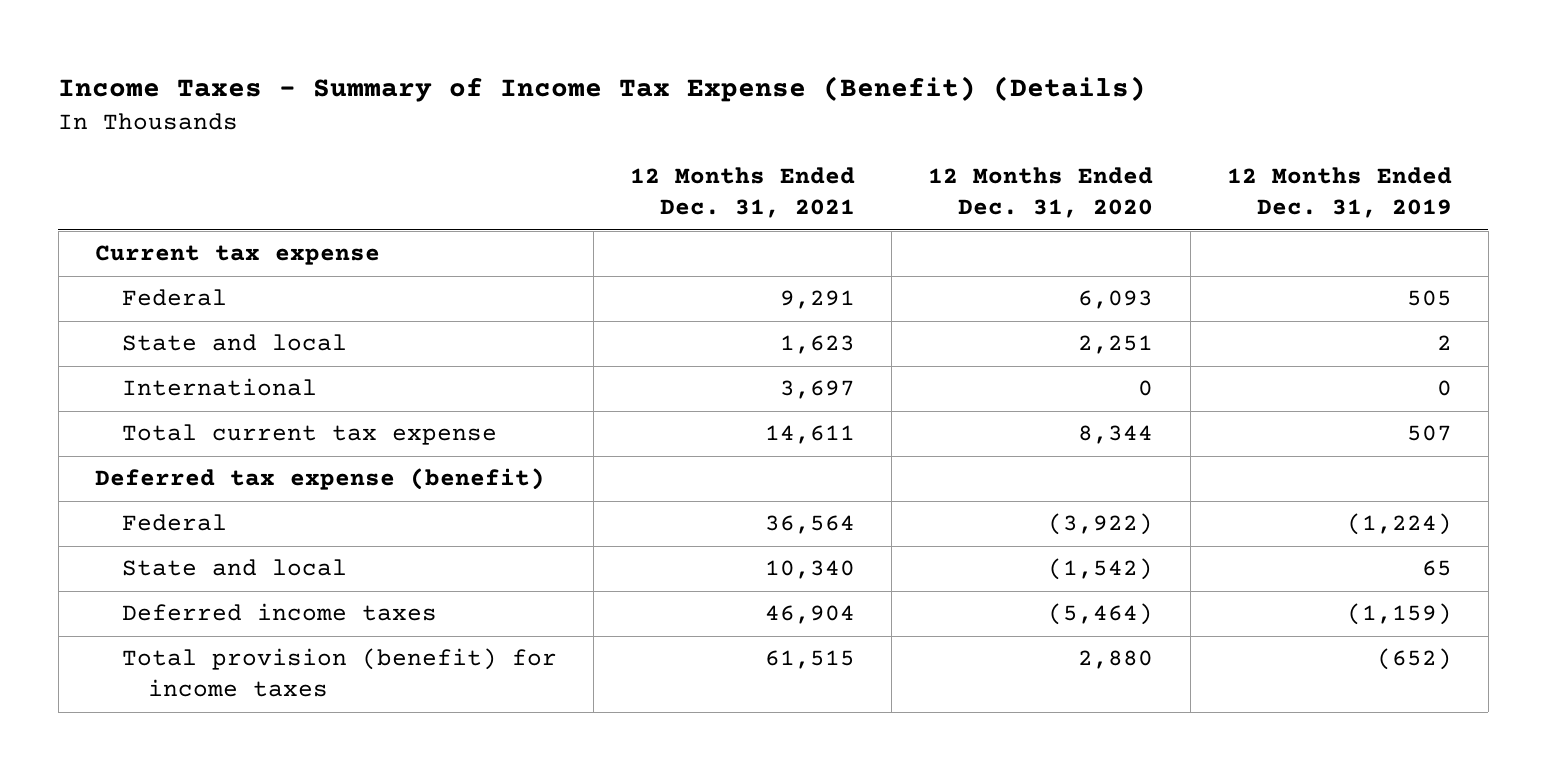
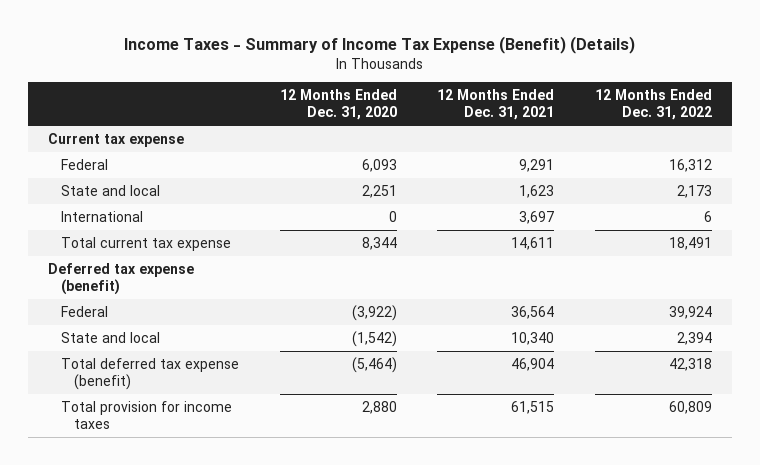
[1226,167,1452,219] 12 Months Ended Dec. 31, 2019 -> none
none -> [594,89,712,121] 12 Months Ended Dec. 31, 2022
[121,603,437,622] Deferred income taxes -> [61,357,240,390] Total deferred tax expense (benefit)
[121,648,557,698] Total provision (benefit) for income taxes -> [61,400,233,429] Total provision for income taxes

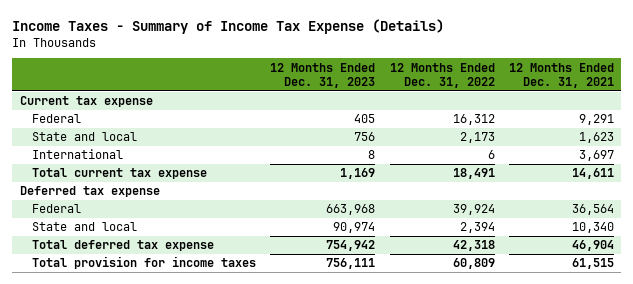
[124,35,636,54] Income Taxes - Summary of Income Tax Expense (Benefit) (Details) -> [12,18,445,34] Income Taxes - Summary of Income Tax Expense (Details)
[279,89,397,121] 12 Months Ended Dec. 31, 2020 -> none
none -> [270,62,376,88] 12 Months Ended Dec. 31, 2023
[48,262,195,295] Deferred tax expense (benefit) -> [19,186,160,198] Deferred tax expense
[61,357,240,390] Total deferred tax expense (benefit) -> [32,240,215,252] Total deferred tax expense

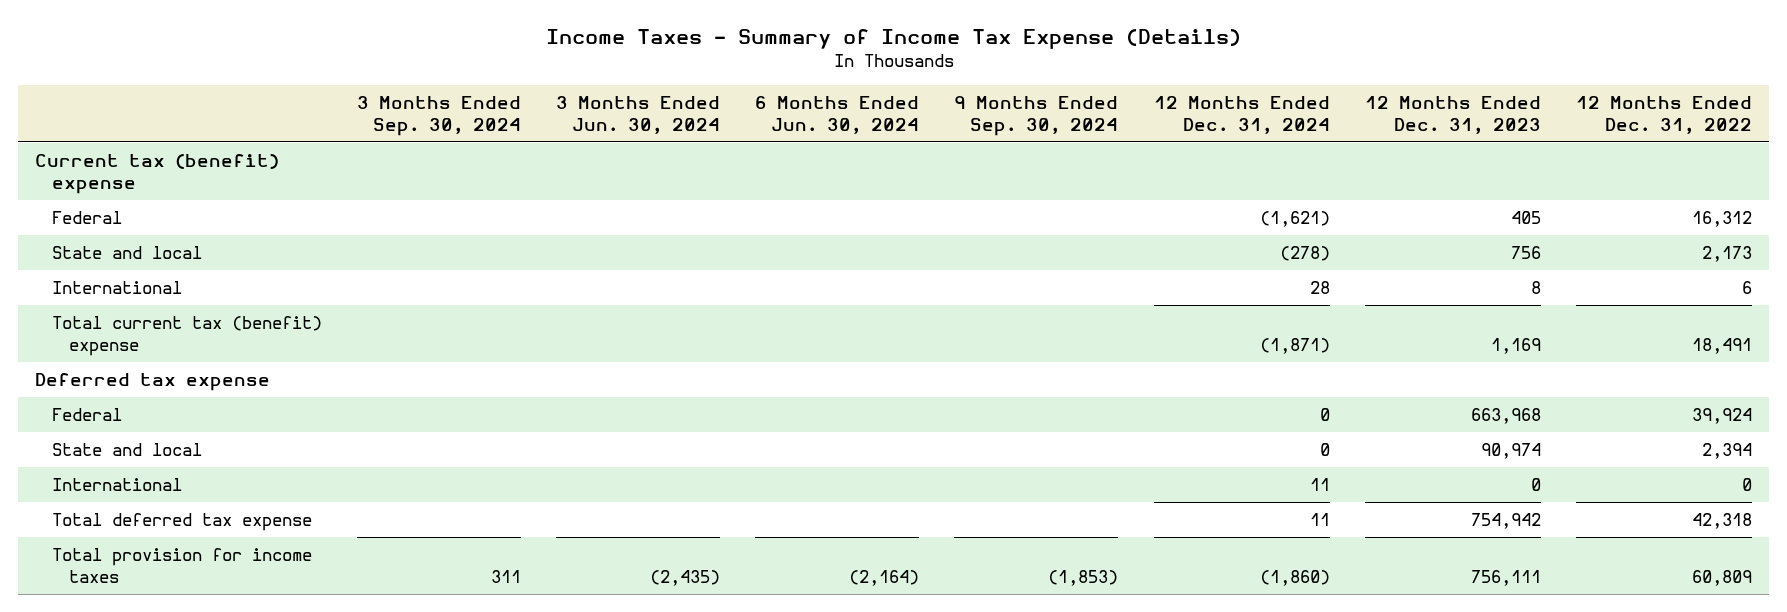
[508,62,614,88] 12 Months Ended Dec. 31, 2021 -> none
none -> [357,95,522,136] 3 Months Ended Sep. 30, 2024
none -> [556,95,721,134] 3 Months Ended Jun. 30, 2024
none -> [755,95,920,134] 6 Months Ended Jun. 30, 2024
none -> [954,95,1119,136] 9 Months Ended Sep. 30, 2024
none -> [1153,95,1330,134] 12 Months Ended Dec. 31, 2024
[19,96,153,108] Current tax expense -> [35,154,280,195] Current tax (benefit) expense
[32,168,208,180] Total current tax expense -> [51,316,322,357] Total current tax (benefit) expense
none -> [51,478,182,492] International

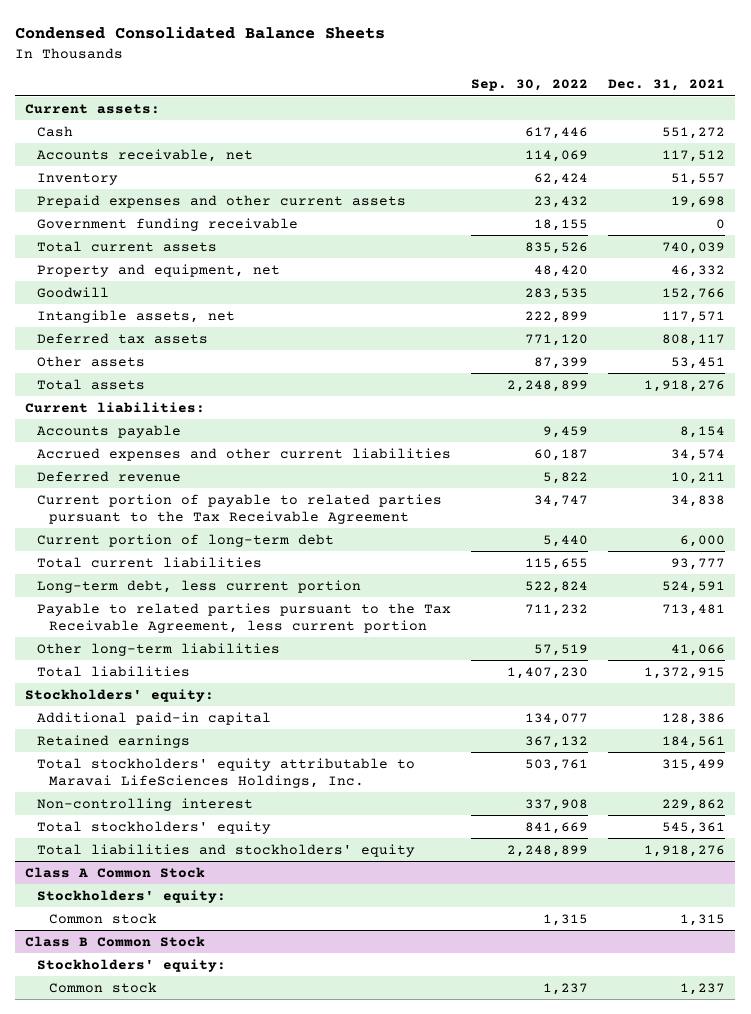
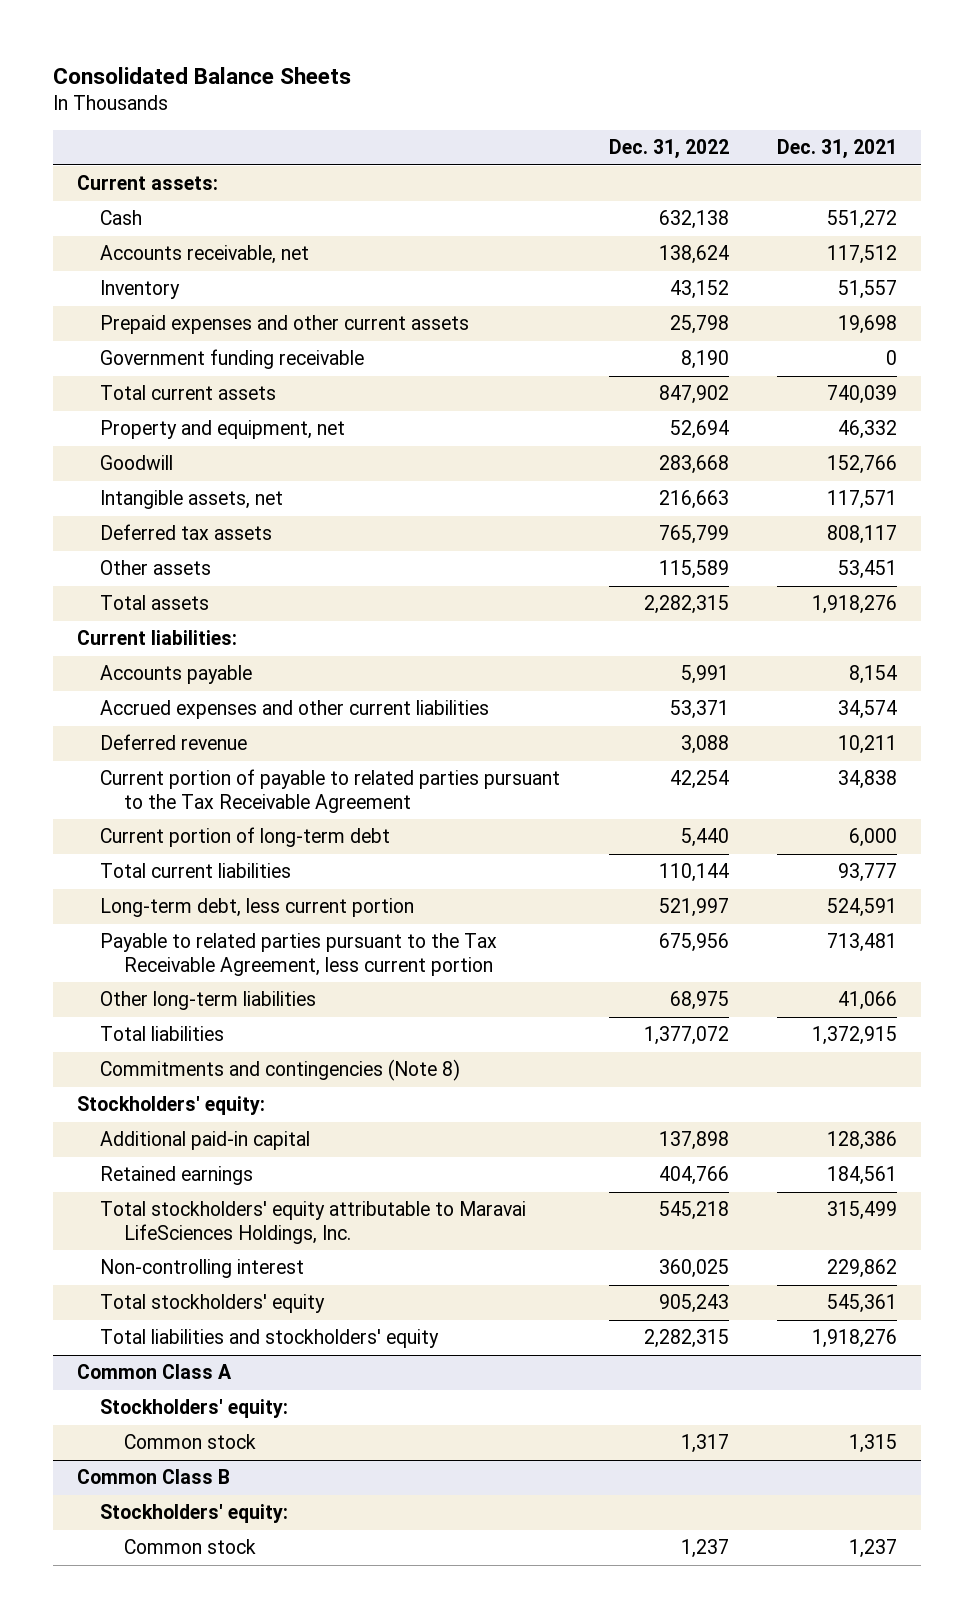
[15,26,386,40] Condensed Consolidated Balance Sheets -> [53,66,352,84] Consolidated Balance Sheets
[471,79,589,92] Sep. 30, 2022 -> none
none -> [608,139,729,160] Dec. 31, 2022
none -> [100,1059,461,1082] Commitments and contingencies (Note 8)
[25,866,206,878] Class A Common Stock -> [77,1364,233,1380] Common Class A
[25,935,206,947] Class B Common Stock -> [77,1469,231,1485] Common Class B

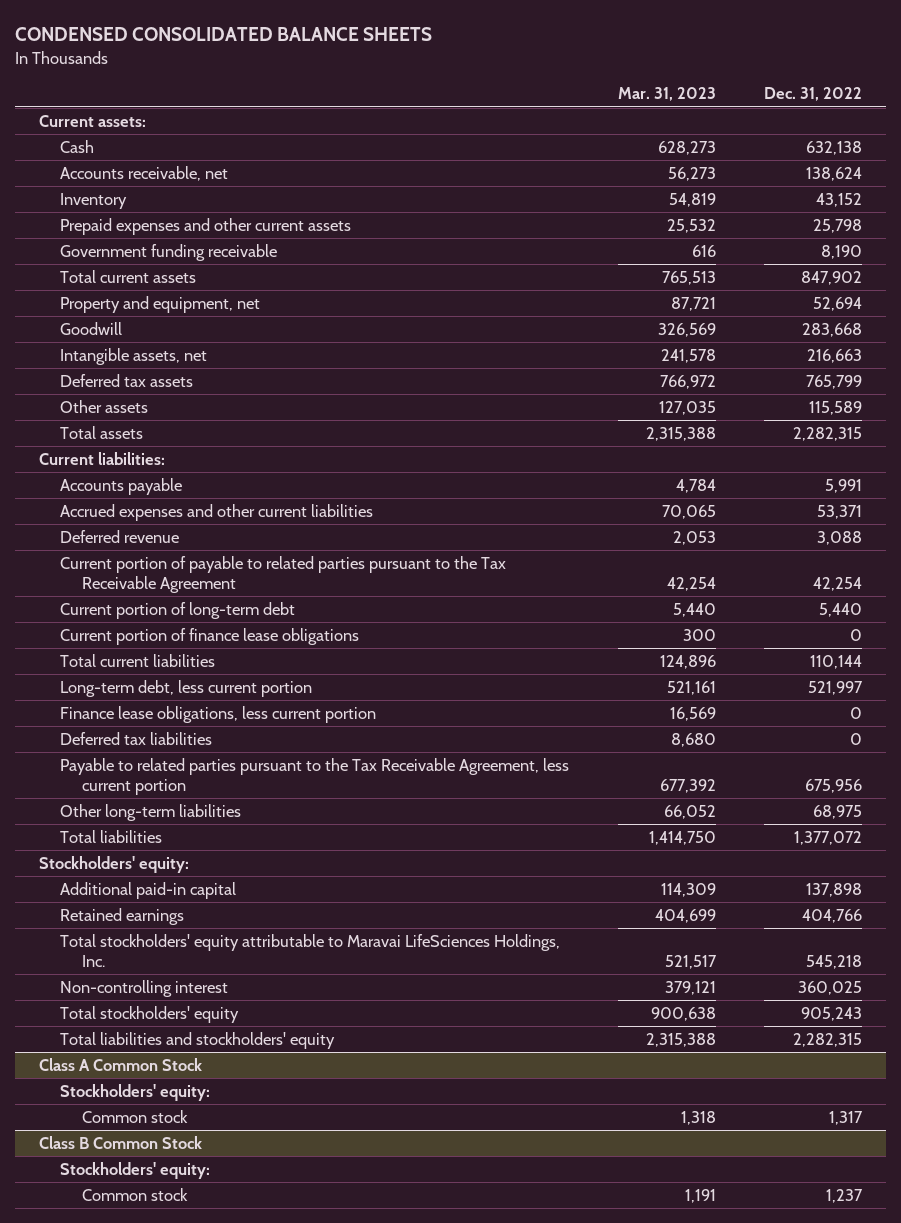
[53,66,352,84] Consolidated Balance Sheets -> [15,26,433,41] CONDENSED CONSOLIDATED BALANCE SHEETS
[776,139,897,160] Dec. 31, 2021 -> none
none -> [617,87,716,102] Mar. 31, 2023
none -> [60,628,360,646] Current portion of finance lease obligations
none -> [60,706,377,724] Finance lease obligations, less current portion
none -> [60,732,213,746] Deferred tax liabilities
[100,1059,461,1082] Commitments and contingencies (Note 8) -> none
[77,1364,233,1380] Common Class A -> [39,1058,203,1072] Class A Common Stock
[77,1469,231,1485] Common Class B -> [39,1136,203,1150] Class B Common Stock

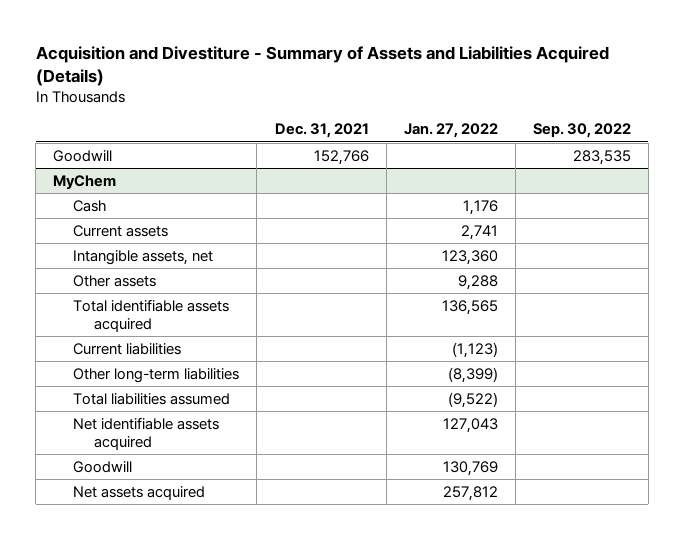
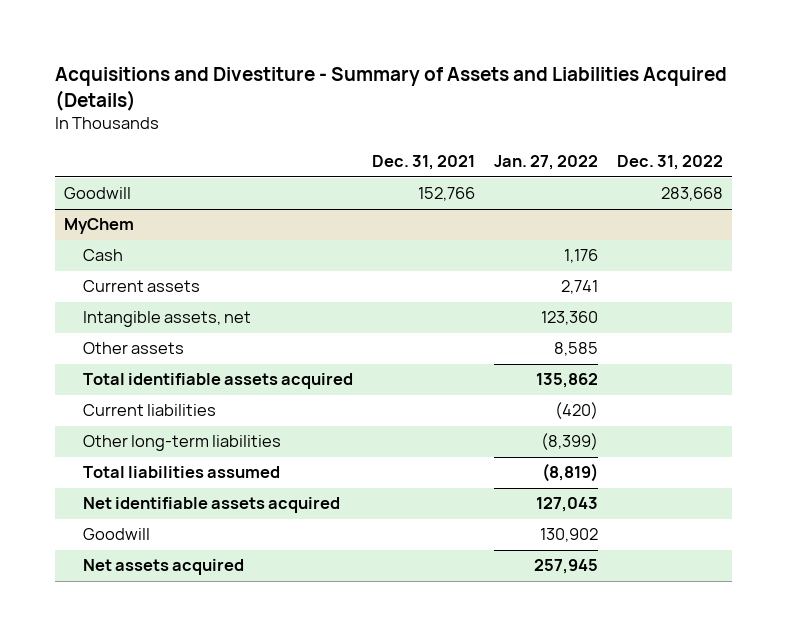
[35,45,609,86] Acquisition and Divestiture - Summary of Assets and Liabilities Acquired (Details) -> [54,66,727,111] Acquisitions and Divestiture - Summary of Assets and Liabilities Acquired (Details)
[532,123,631,139] Sep. 30, 2022 -> none
none -> [616,155,723,171] Dec. 31, 2022
[457,274,498,290] 9,288 -> [553,342,598,357] 8,585
[441,299,498,315] 136,565 -> [535,373,598,389] 135,862
[451,341,498,358] (1,123) -> [554,402,598,420] (420)
[447,391,498,408] (9,522) -> [541,463,598,483] (8,819)
[442,460,498,476] 130,769 -> [539,528,598,543] 130,902
[442,485,498,501] 257,812 -> [533,559,598,575] 257,945

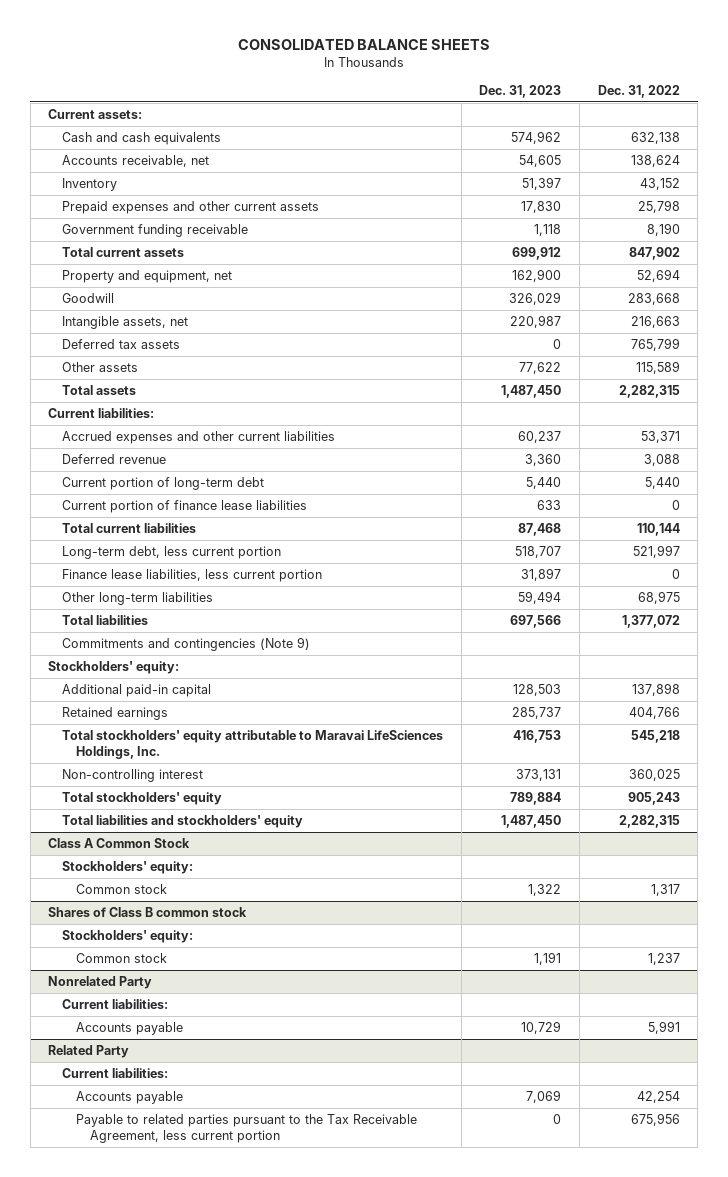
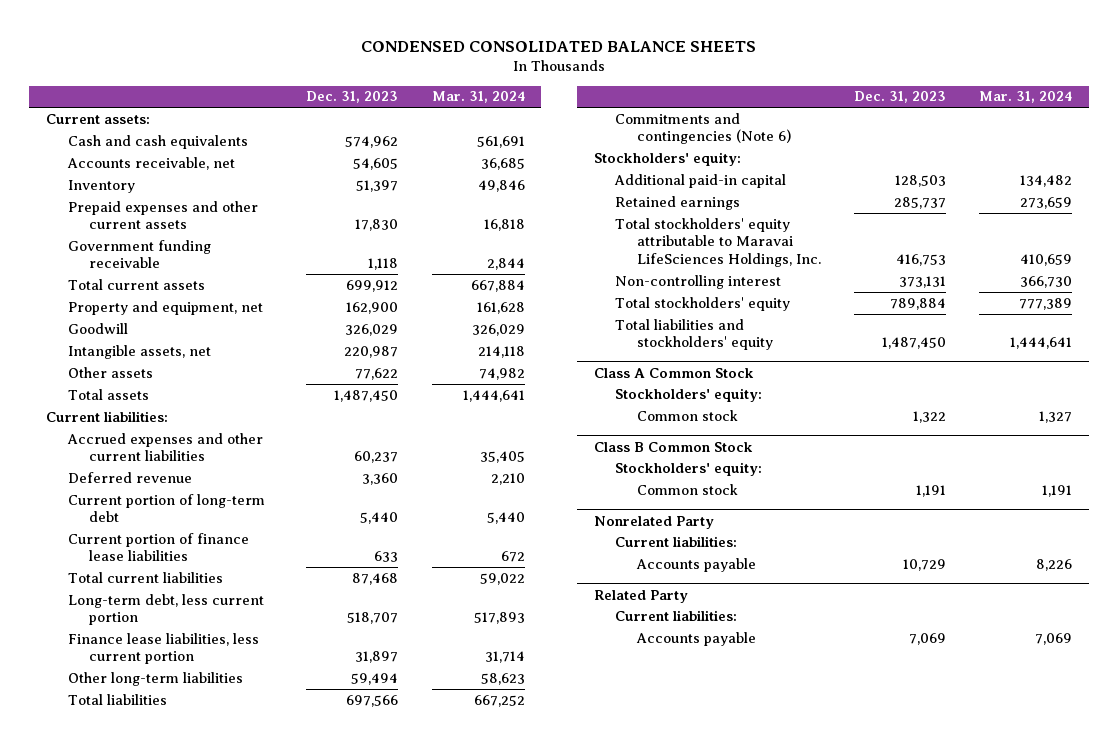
[238,38,491,50] CONSOLIDATED BALANCE SHEETS -> [361,40,757,52] CONDENSED CONSOLIDATED BALANCE SHEETS
[597,85,680,99] Dec. 31, 2022 -> none
none -> [431,91,525,104] Mar. 31, 2024
[62,338,181,349] Deferred tax assets -> none
[62,636,311,651] Commitments and contingencies (Note 9) -> [615,112,791,145] Commitments and contingencies (Note 6)
[48,906,248,917] Shares of Class B common stock -> [593,441,753,452] Class B Common Stock
[76,1113,418,1143] Payable to related parties pursuant to the Tax Receivable Agreement, less current portion -> none

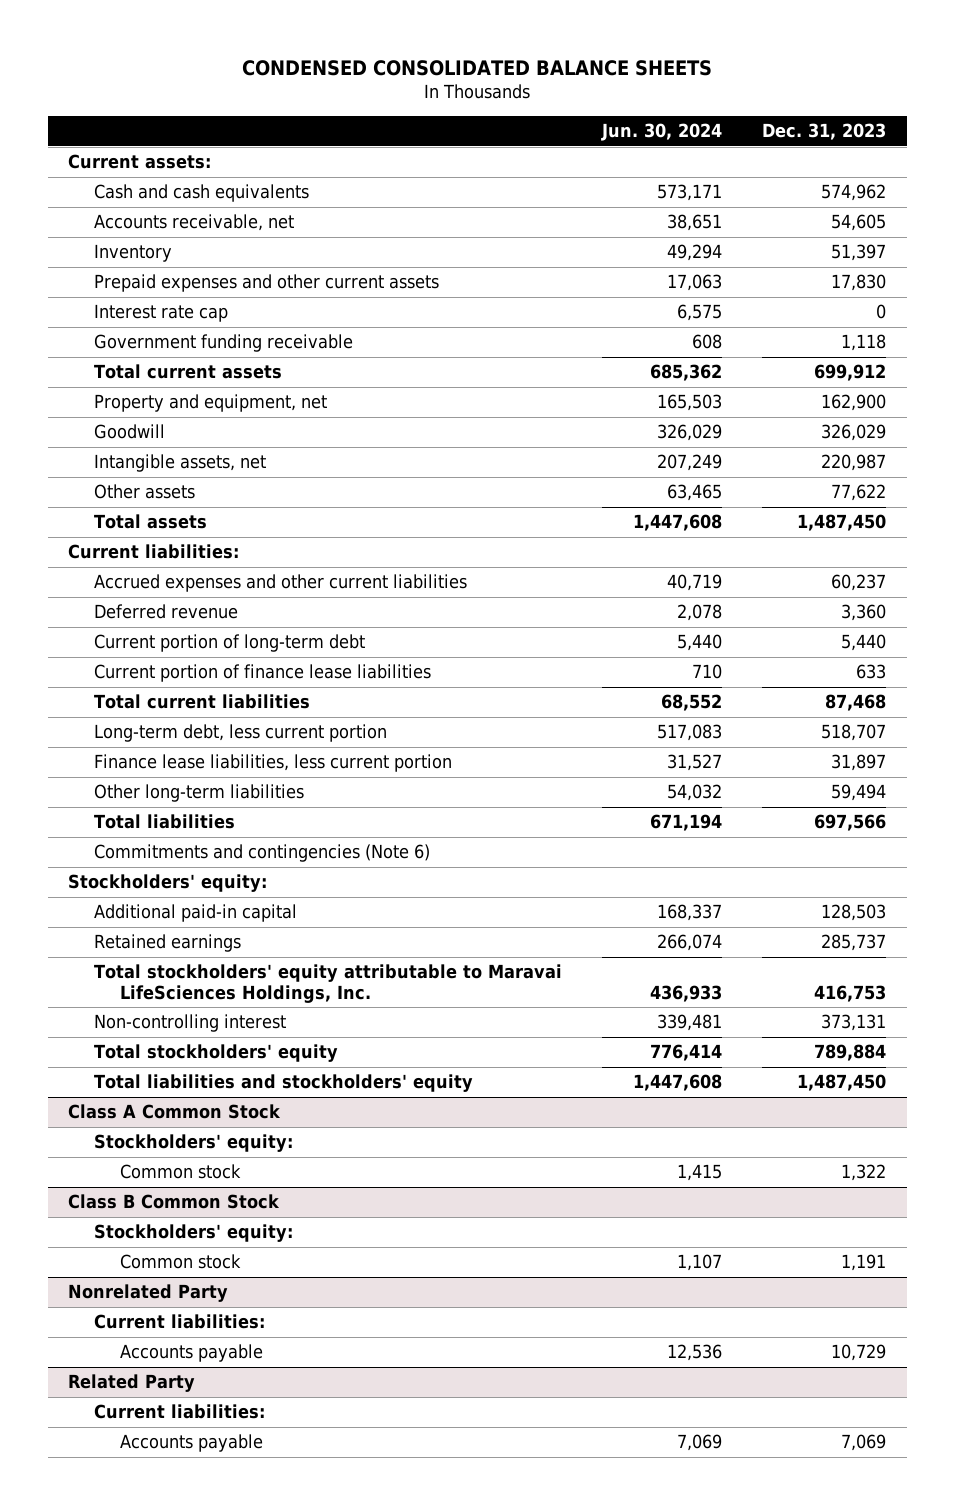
[431,91,525,104] Mar. 31, 2024 -> none
none -> [601,123,723,142] Jun. 30, 2024
none -> [93,304,228,323] Interest rate cap

